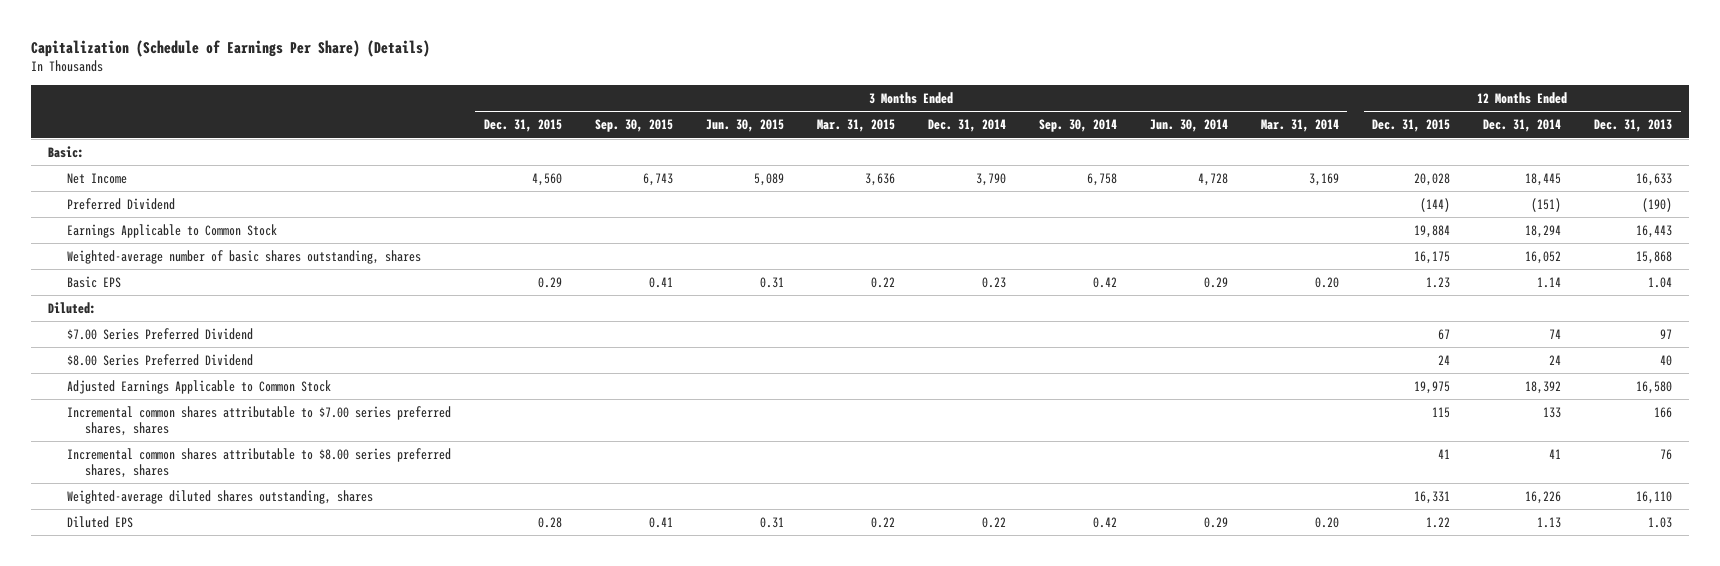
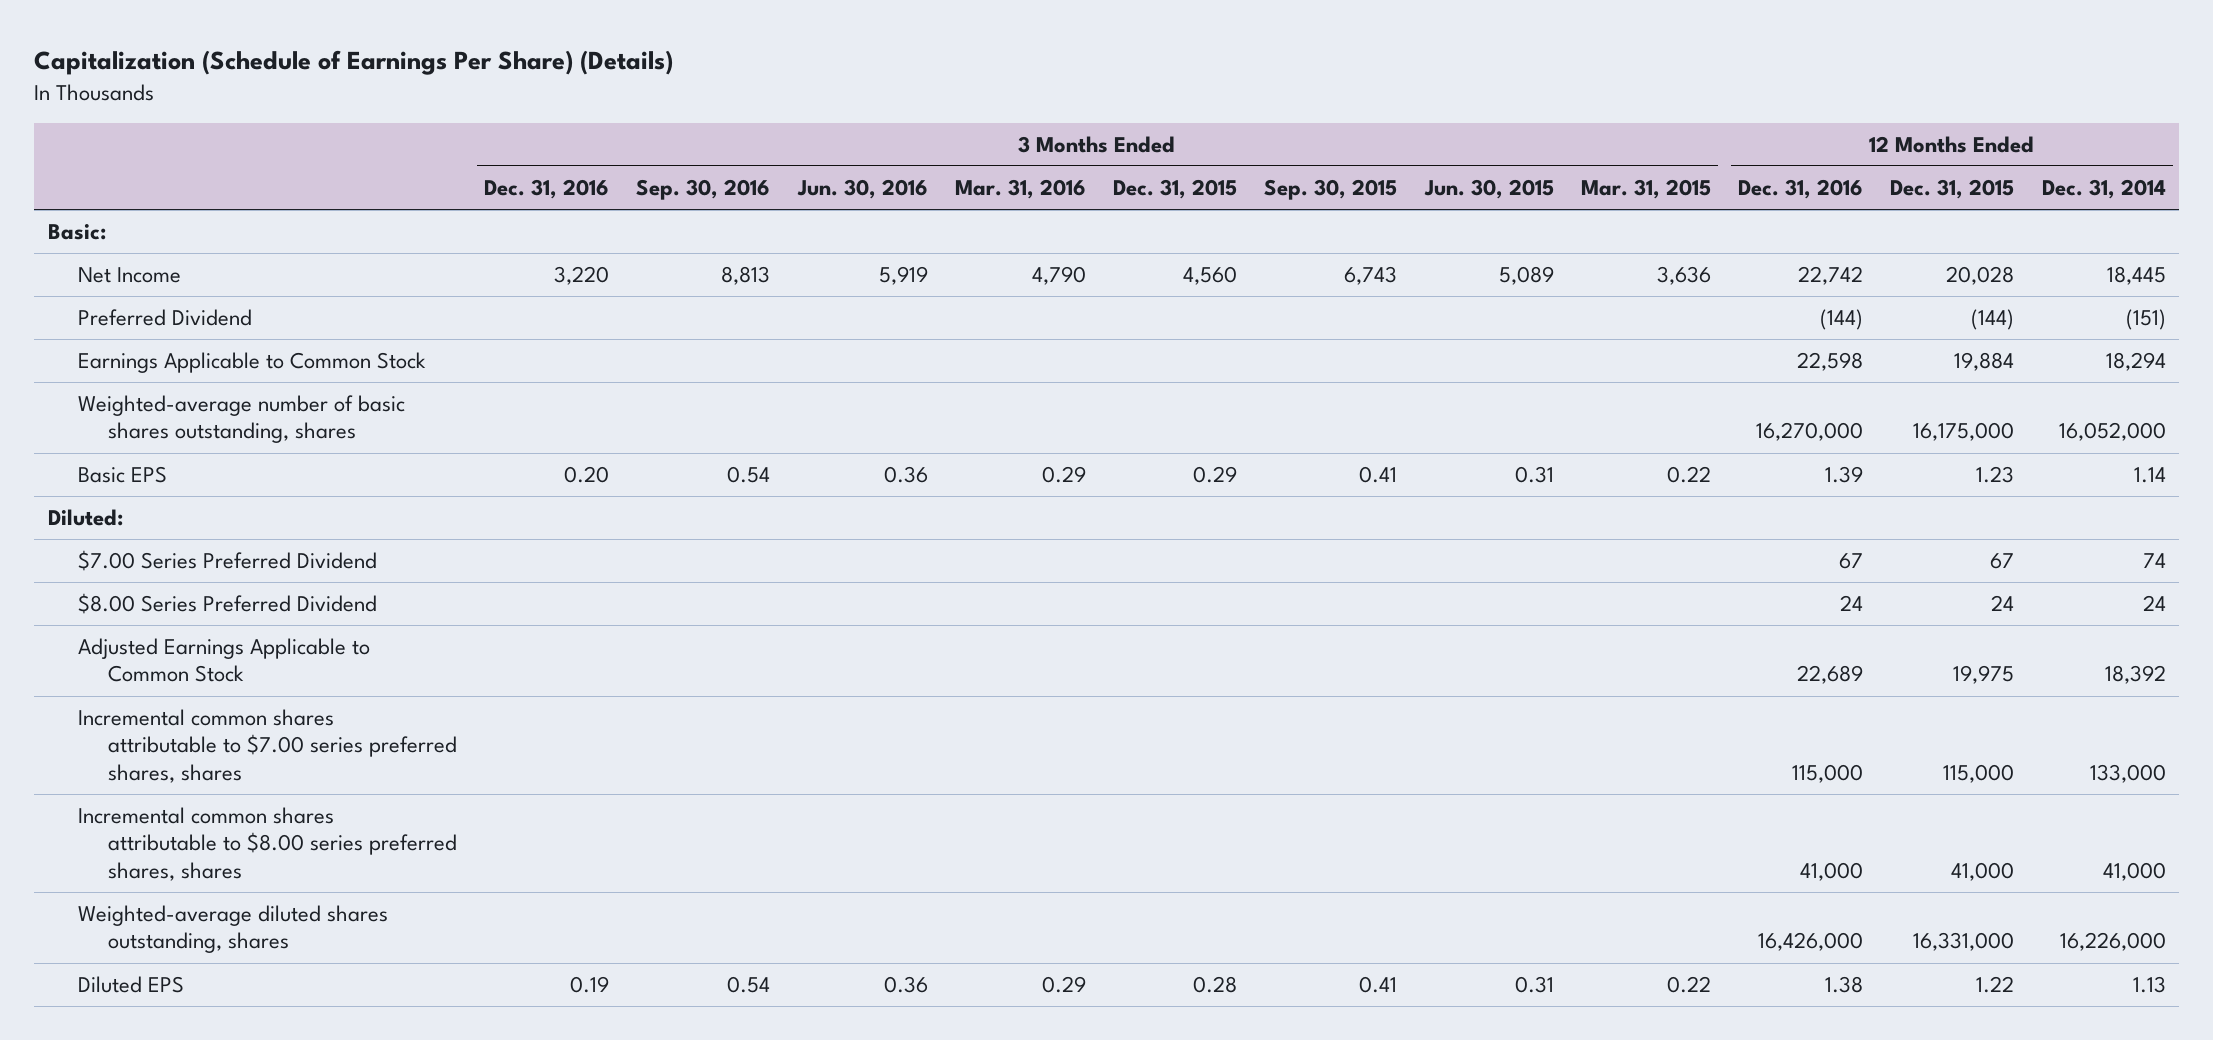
[927,119,1006,133] Dec. 31, 2014 -> none
[1039,119,1118,133] Sep. 30, 2014 -> none
[1150,119,1229,133] Jun. 30, 2014 -> none
[1261,119,1340,133] Mar. 31, 2014 -> none
[1594,119,1673,133] Dec. 31, 2013 -> none
none -> [484,179,610,200] Dec. 31, 2016
none -> [636,179,771,201] Sep. 30, 2016
none -> [796,179,928,200] Jun. 30, 2016
none -> [954,179,1086,200] Mar. 31, 2016
none -> [1738,179,1864,200] Dec. 31, 2016
[1414,251,1451,265] 16,175 -> [1913,422,2015,442] 16,175,000
[1525,251,1562,265] 16,052 -> [2058,422,2166,442] 16,052,000
[1432,407,1451,419] 115 -> [1943,763,2015,783] 115,000
[1543,407,1562,419] 133 -> [2089,763,2166,783] 133,000
[1438,449,1451,460] 41 -> [1951,861,2015,881] 41,000
[1549,449,1562,460] 41 -> [2102,861,2166,881] 41,000
[1414,491,1451,505] 16,331 -> [1913,932,2015,952] 16,331,000
[1525,491,1562,505] 16,226 -> [2059,932,2166,952] 16,226,000

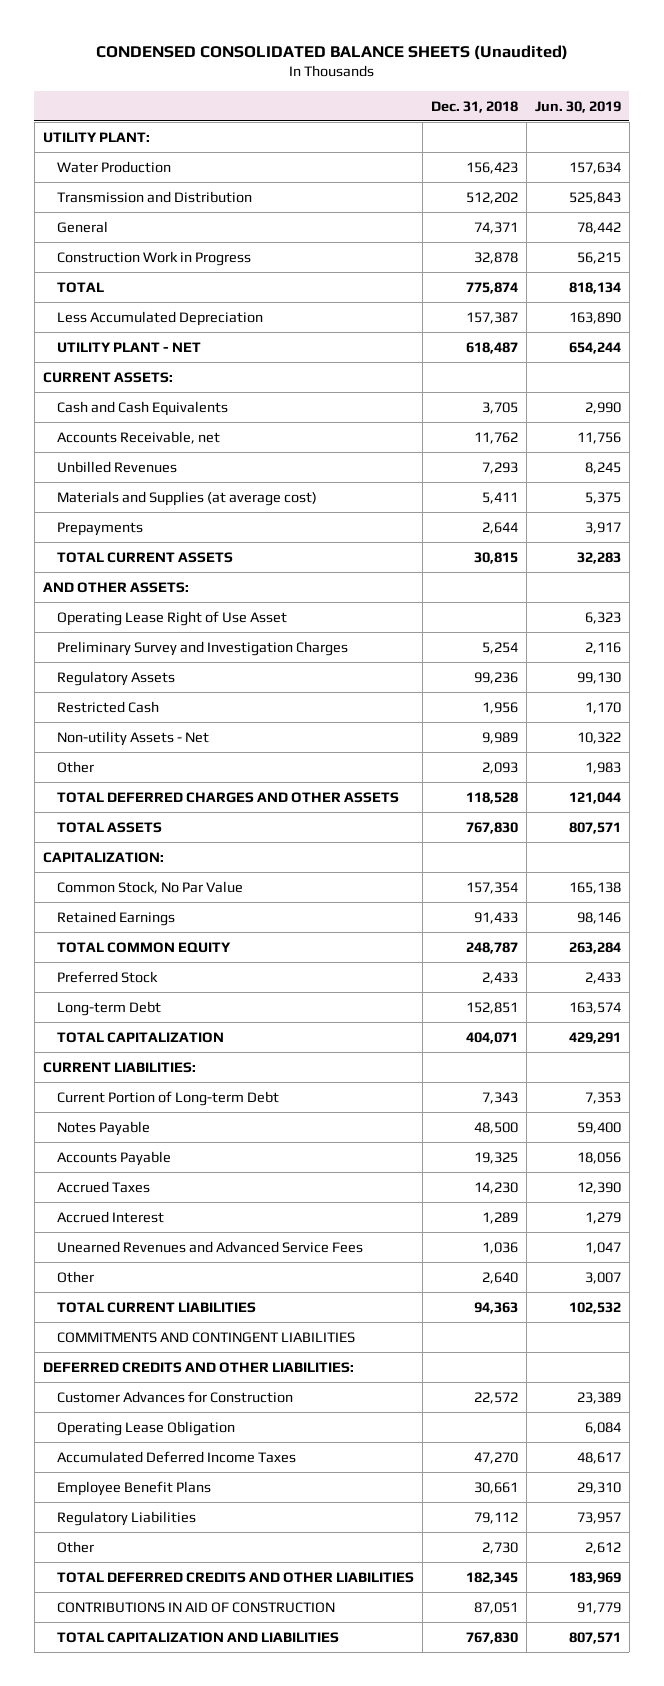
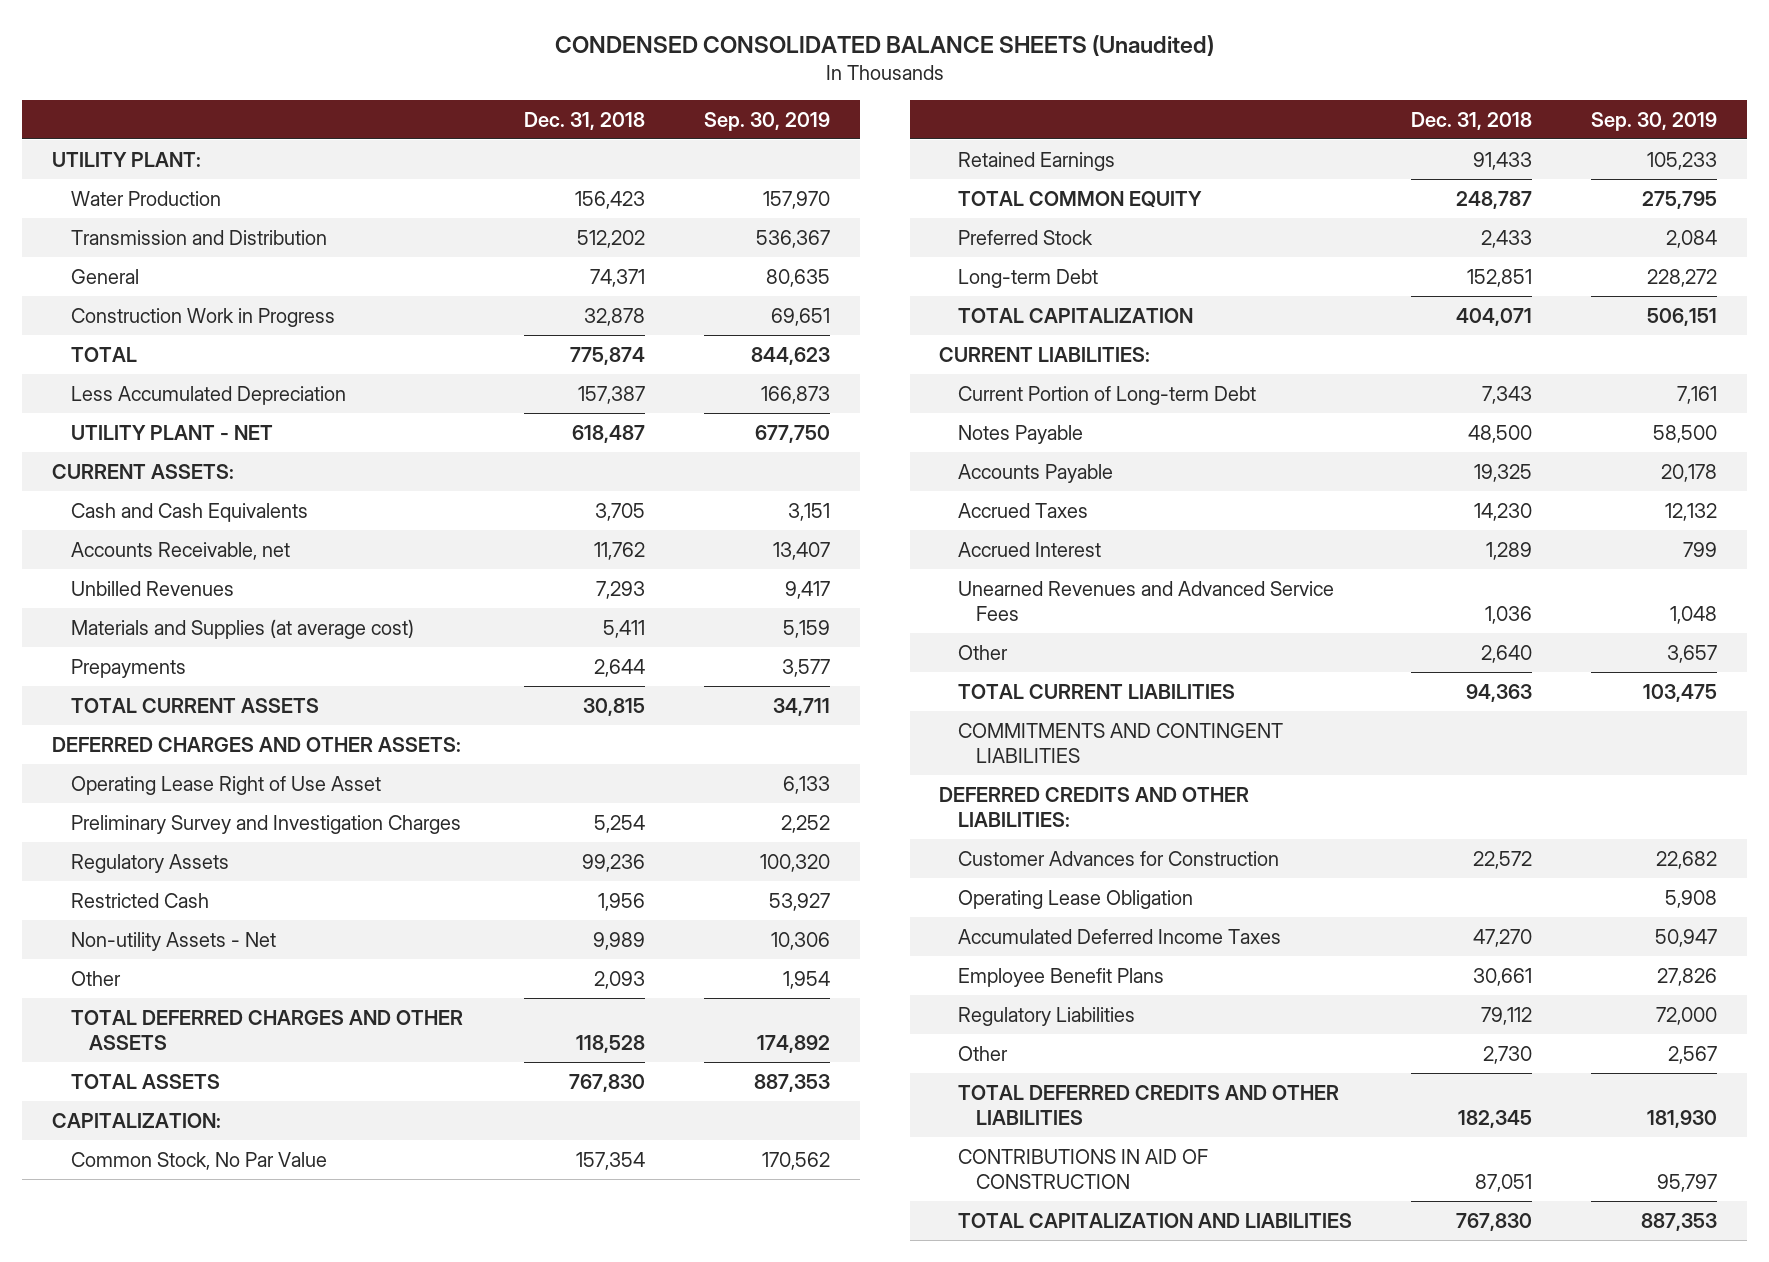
[534,100,621,113] Jun. 30, 2019 -> none
none -> [704,111,831,131] Sep. 30, 2019
[42,581,189,593] AND OTHER ASSETS: -> [52,736,462,752] DEFERRED CHARGES AND OTHER ASSETS:

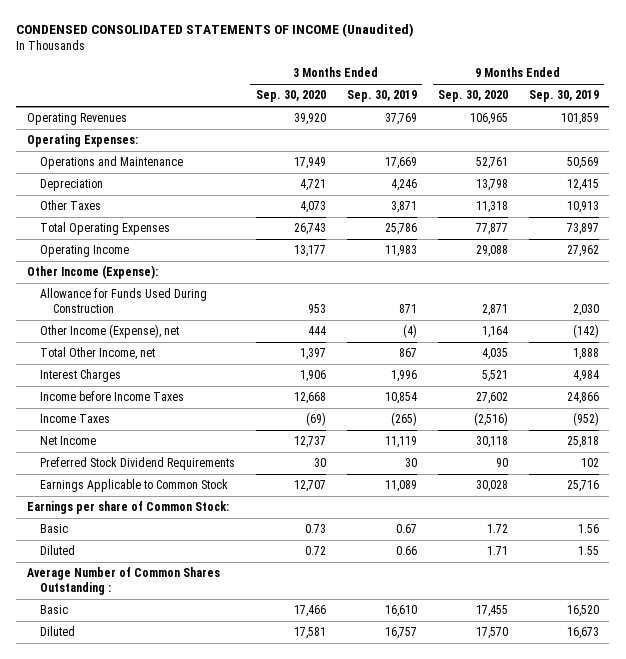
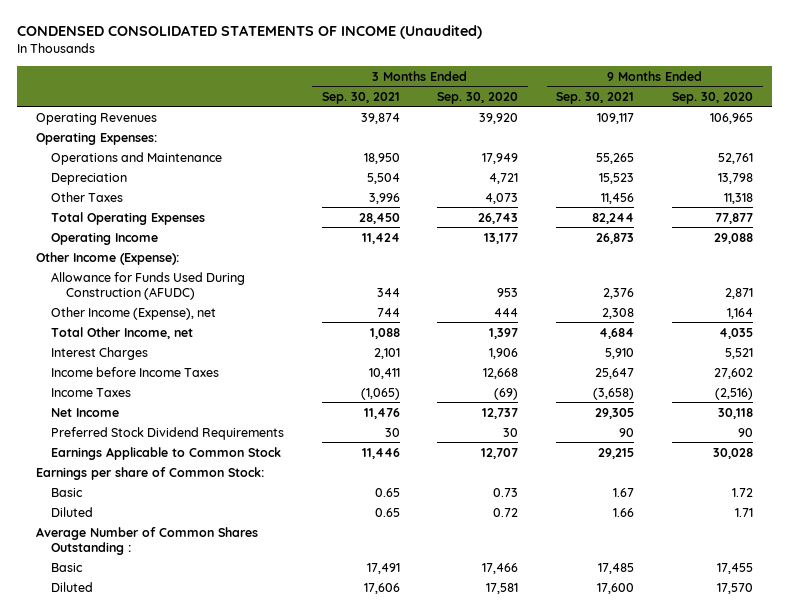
[346,90,417,103] Sep. 30, 2019 -> none
[528,90,599,103] Sep. 30, 2019 -> none
none -> [321,91,400,104] Sep. 30, 2021
none -> [556,91,635,104] Sep. 30, 2021
[39,288,207,314] Allowance for Funds Used During Construction -> [50,271,245,300] Allowance for Funds Used During Construction (AFUDC)

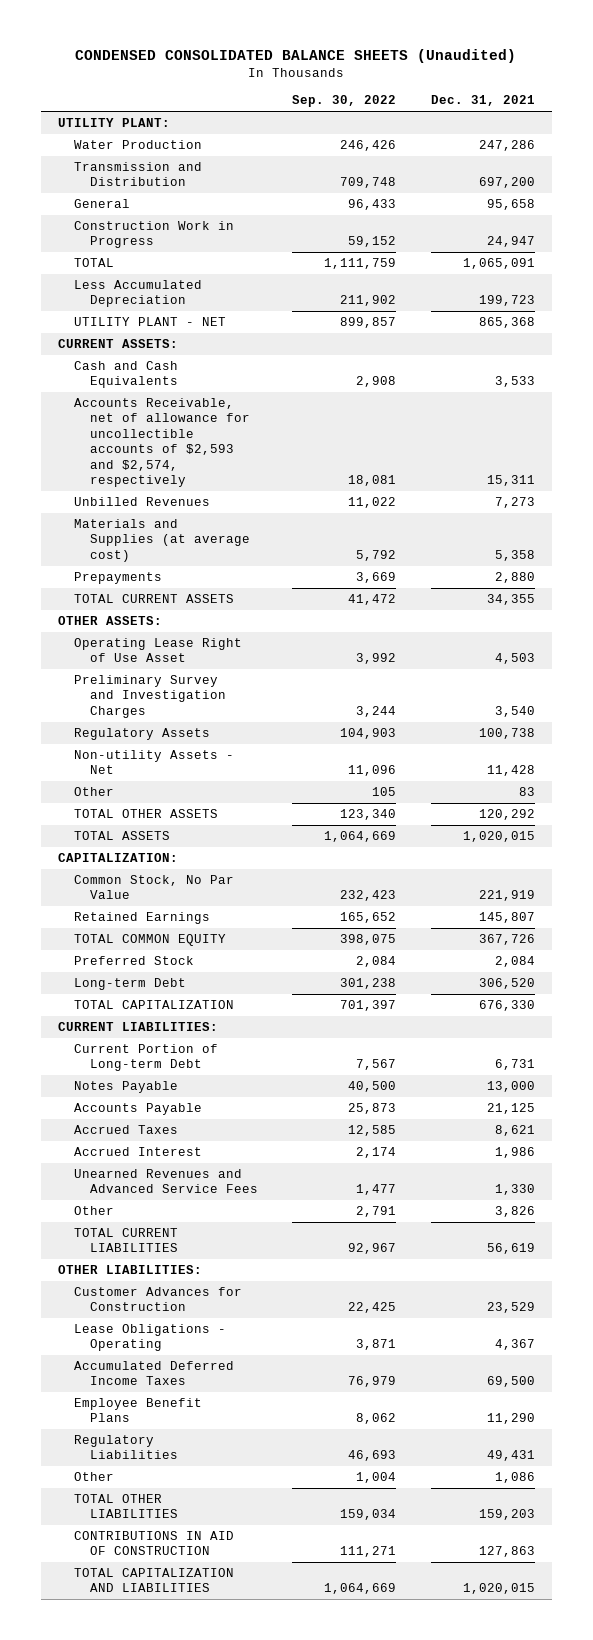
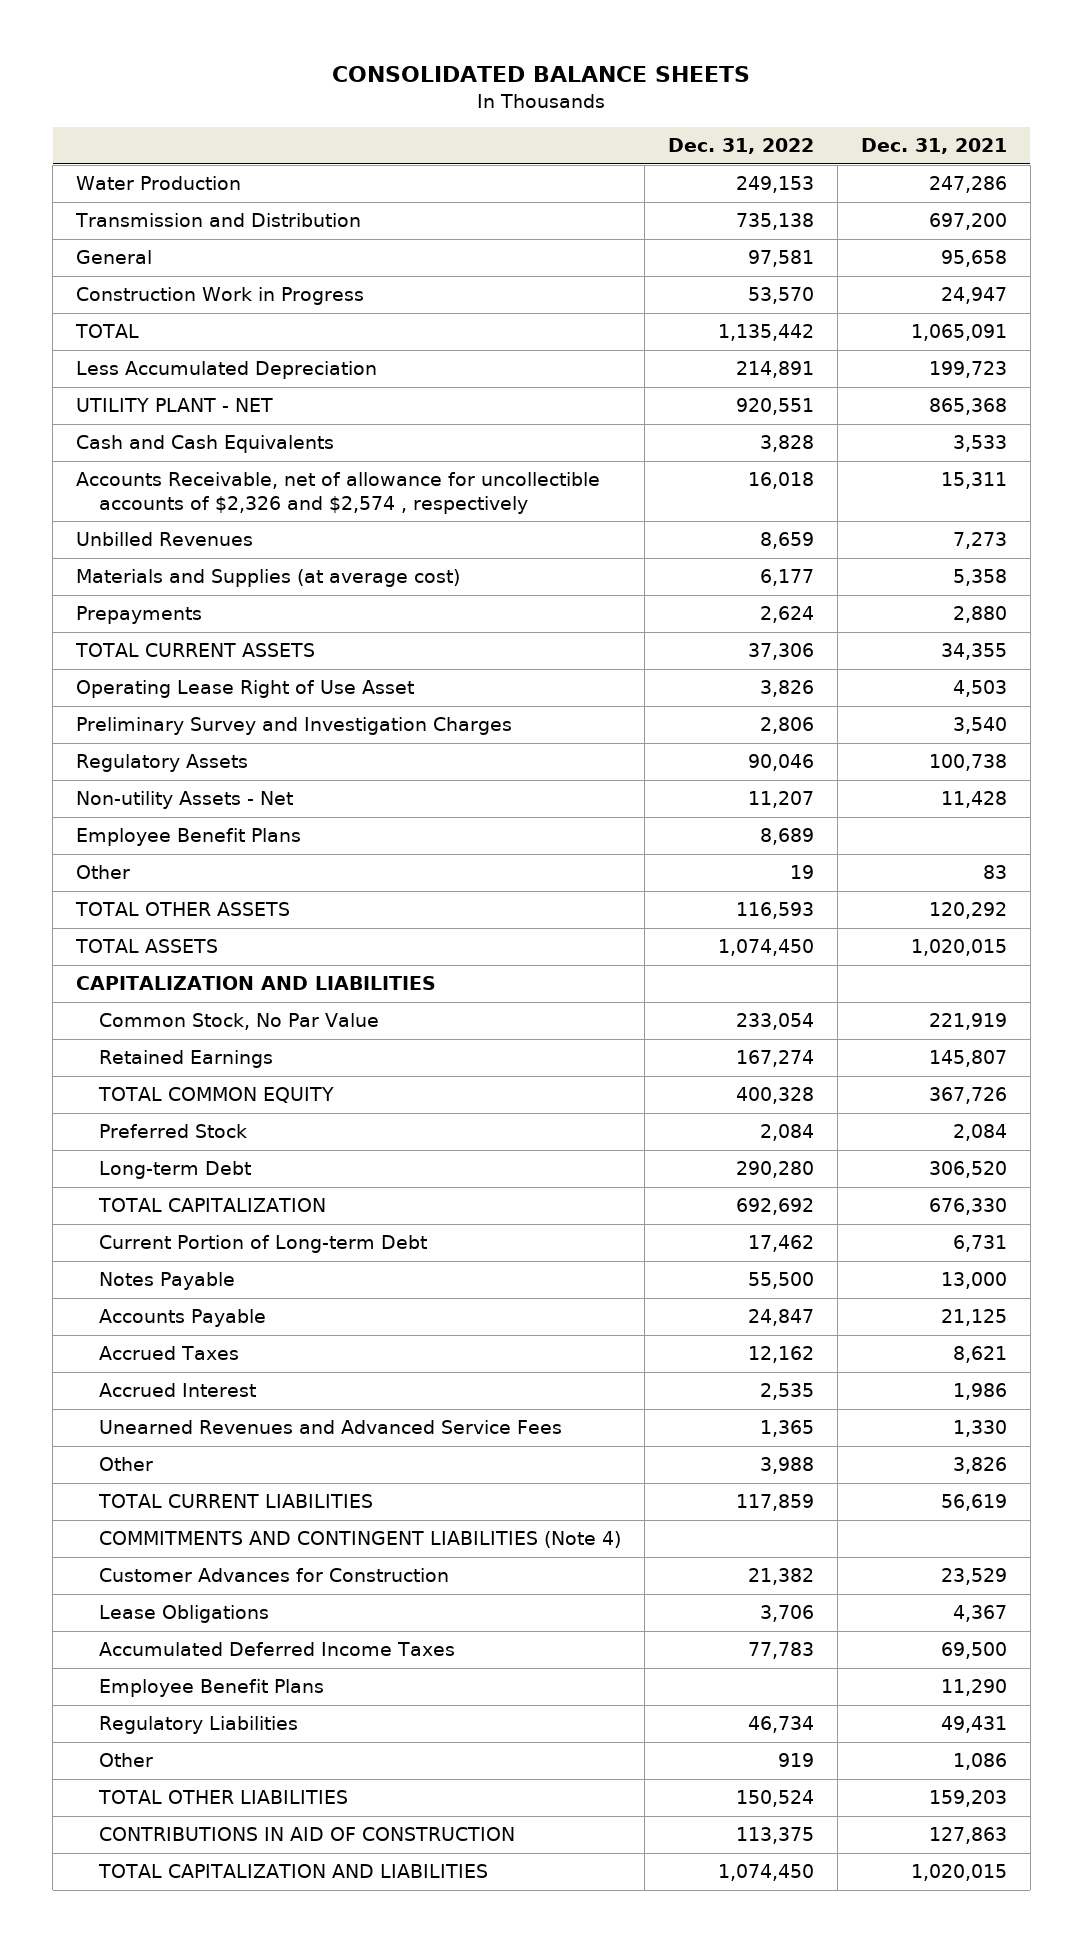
[75,49,517,64] CONDENSED CONSOLIDATED BALANCE SHEETS (Unaudited) -> [332,66,751,83] CONSOLIDATED BALANCE SHEETS
[292,95,397,108] Sep. 30, 2022 -> none
none -> [668,138,815,155] Dec. 31, 2022
[57,118,170,128] UTILITY PLANT: -> none
[57,339,178,349] CURRENT ASSETS: -> none
[74,398,251,488] Accounts Receivable, net of allowance for uncollectible accounts of $2,593 and $2,574, respectively -> [75,472,600,514] Accounts Receivable, net of allowance for uncollectible accounts of $2,326 and $2,574 , respectively
[57,616,162,626] OTHER ASSETS: -> none
none -> [75,828,301,847] Employee Benefit Plans
[57,853,178,863] CAPITALIZATION: -> none
none -> [75,976,436,991] CAPITALIZATION AND LIABILITIES
[57,1022,218,1032] CURRENT LIABILITIES: -> none
[57,1265,202,1275] OTHER LIABILITIES: -> none
none -> [99,1531,622,1549] COMMITMENTS AND CONTINGENT LIABILITIES (Note 4)
[74,1324,227,1352] Lease Obligations - Operating -> [99,1605,270,1624] Lease Obligations

